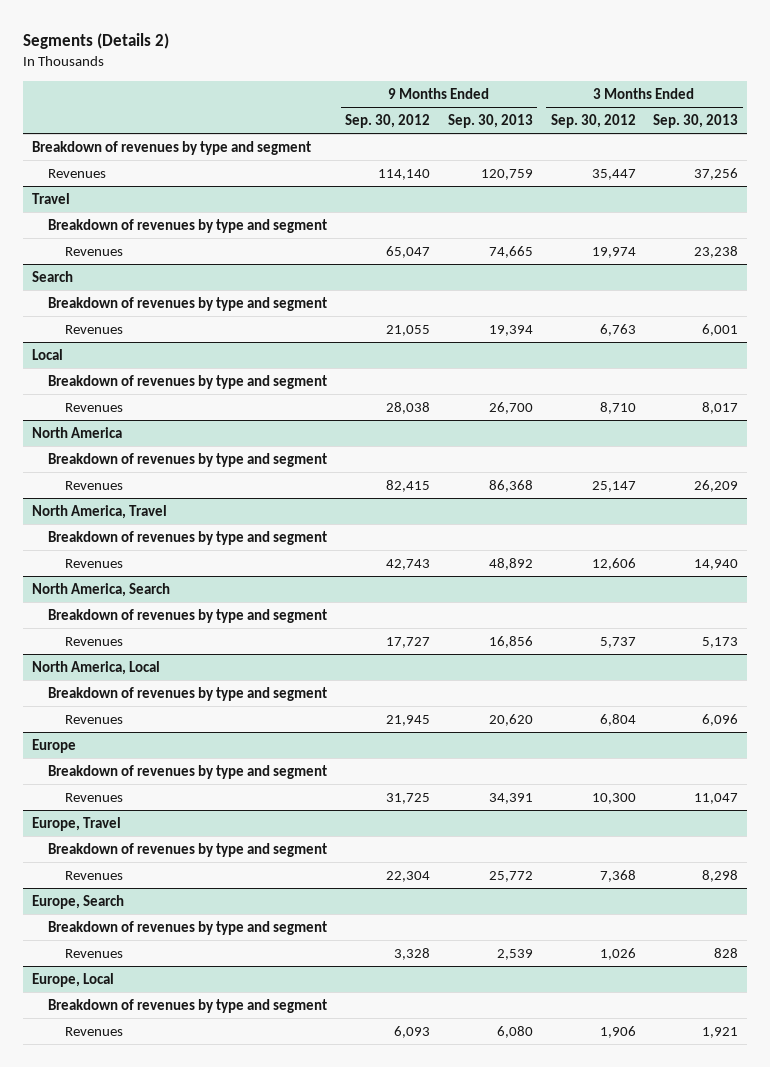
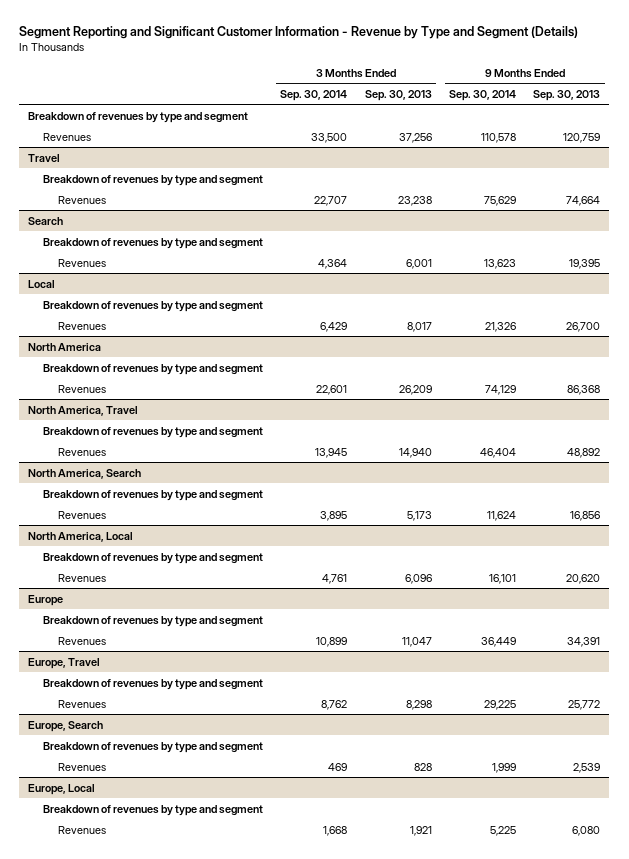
[22,32,169,49] Segments (Details 2) -> [19,26,579,40] Segment Reporting and Significant Customer Information - Revenue by Type and Segment (Details)
[345,114,431,129] Sep. 30, 2012 -> none
[550,114,636,129] Sep. 30, 2012 -> none
none -> [280,89,348,101] Sep. 30, 2014
none -> [449,89,517,101] Sep. 30, 2014
[488,245,533,258] 74,665 -> [566,195,601,206] 74,664
[488,324,533,336] 19,394 -> [569,258,601,269] 19,395

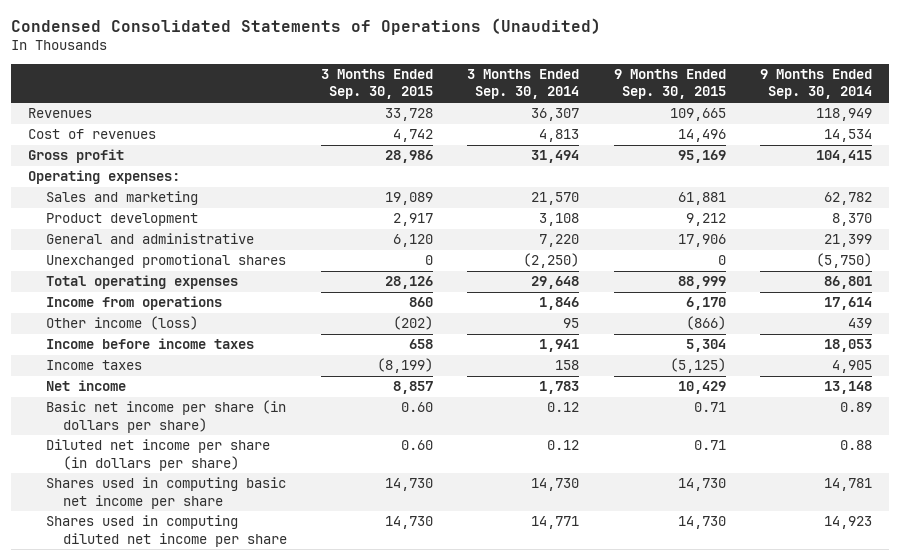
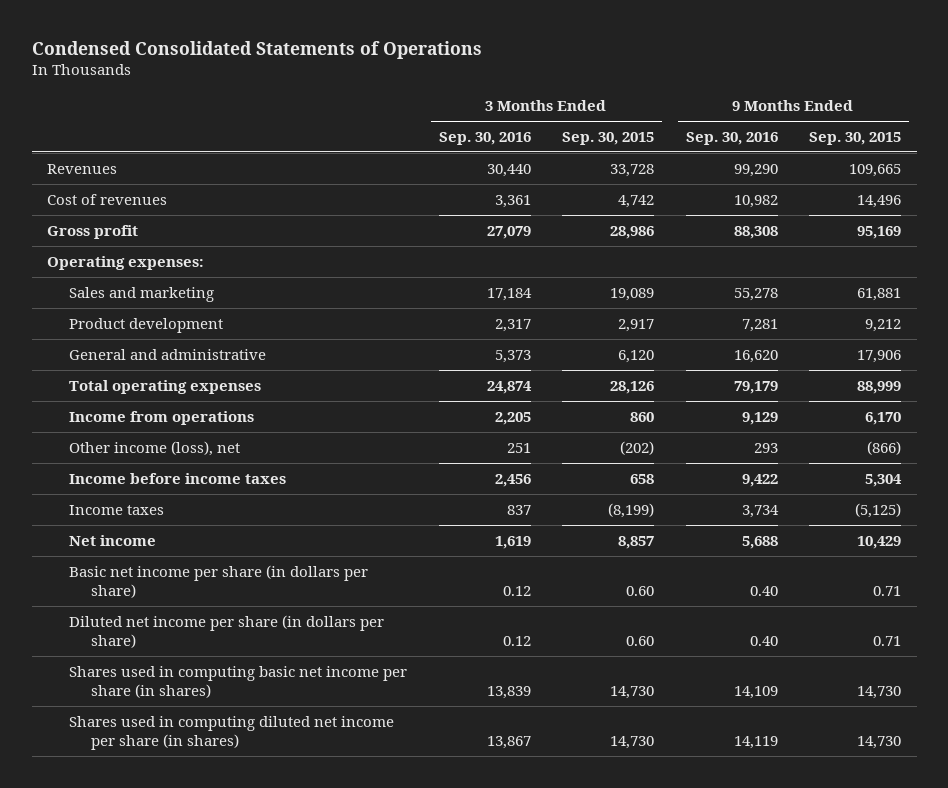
[11,18,602,36] Condensed Consolidated Statements of Operations (Unaudited) -> [31,40,482,59] Condensed Consolidated Statements of Operations
[467,69,580,100] 3 Months Ended Sep. 30, 2014 -> none
[760,69,873,100] 9 Months Ended Sep. 30, 2014 -> none
none -> [438,132,531,146] Sep. 30, 2016
none -> [685,132,778,146] Sep. 30, 2016
[45,254,286,269] Unexchanged promotional shares -> none
[45,316,198,331] Other income (loss) -> [69,440,241,456] Other income (loss), net
[45,477,286,509] Shares used in computing basic net income per share -> [69,665,408,698] Shares used in computing basic net income per share (in shares)
[45,515,287,547] Shares used in computing diluted net income per share -> [69,715,395,750] Shares used in computing diluted net income per share (in shares)

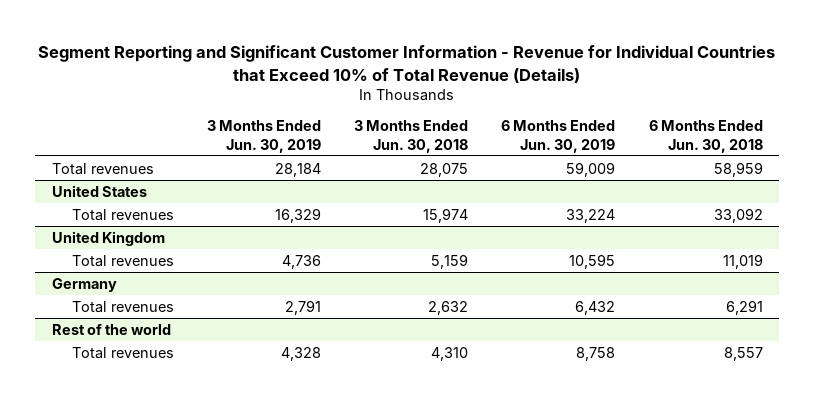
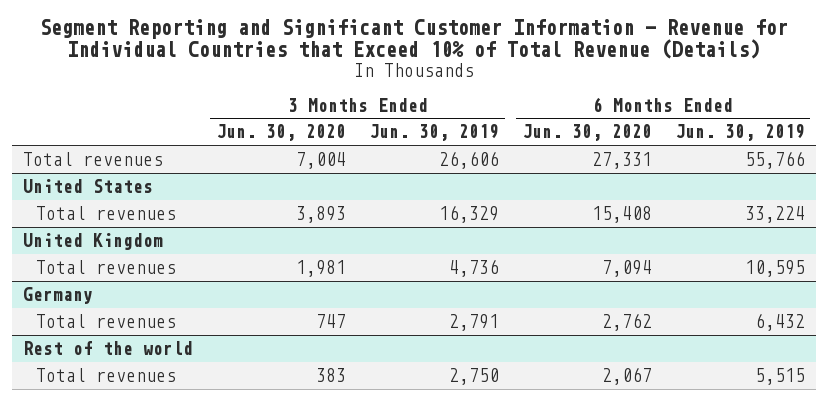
[354,120,469,153] 3 Months Ended Jun. 30, 2018 -> none
[648,120,763,153] 6 Months Ended Jun. 30, 2018 -> none
none -> [216,124,347,142] Jun. 30, 2020
none -> [521,124,652,142] Jun. 30, 2020
[275,162,322,177] 28,184 -> [438,151,499,170] 26,606
[566,161,616,177] 59,009 -> [744,151,805,170] 55,766
[281,346,322,361] 4,328 -> [448,368,499,386] 2,750
[576,346,616,361] 8,758 -> [754,368,805,386] 5,515

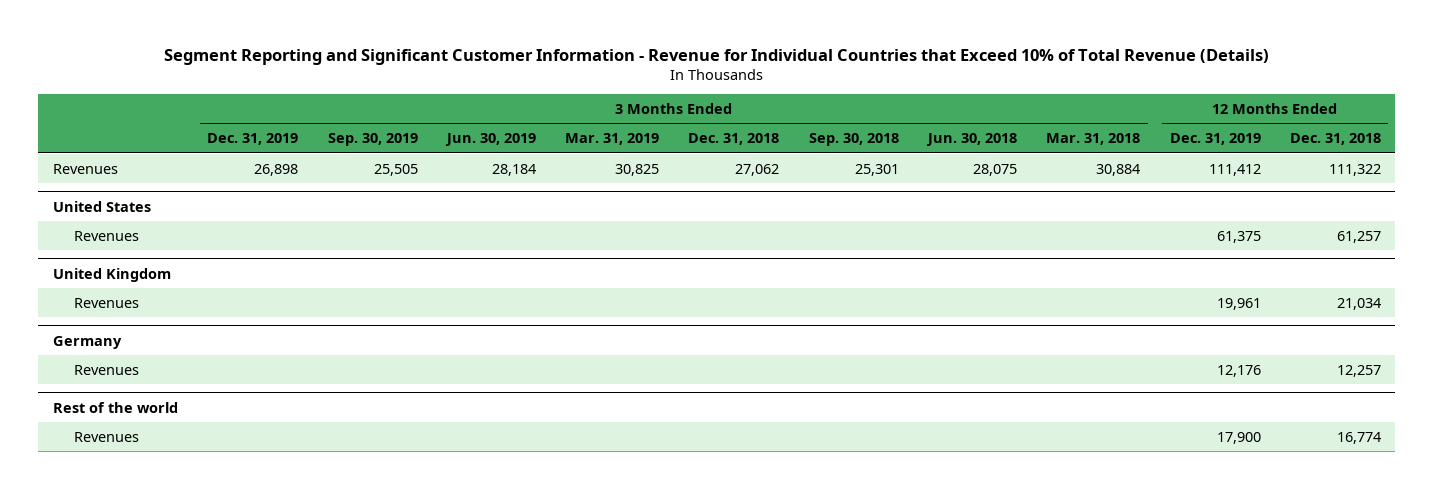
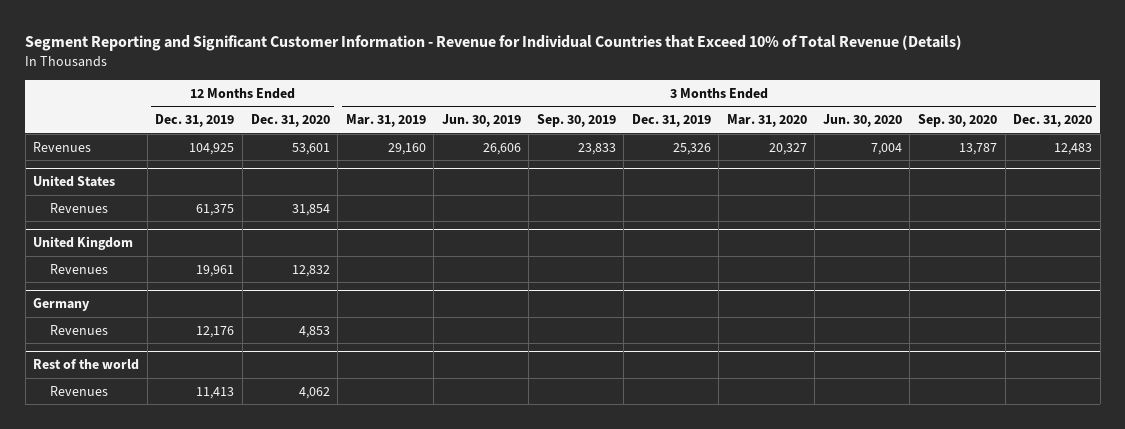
[688,133,780,146] Dec. 31, 2018 -> none
[808,133,899,147] Sep. 30, 2018 -> none
[925,133,1017,147] Jun. 30, 2018 -> none
[1046,133,1141,146] Mar. 31, 2018 -> none
[1289,133,1381,146] Dec. 31, 2018 -> none
none -> [250,114,330,128] Dec. 31, 2020
none -> [726,114,807,128] Mar. 31, 2020
none -> [822,114,902,128] Jun. 30, 2020
none -> [918,114,998,128] Sep. 30, 2020
none -> [1013,114,1093,128] Dec. 31, 2020
[254,163,299,176] 26,898 -> [672,142,711,155] 25,326
[373,163,418,176] 25,505 -> [577,142,616,155] 23,833
[491,163,536,176] 28,184 -> [482,142,521,155] 26,606
[615,163,660,176] 30,825 -> [387,142,426,155] 29,160
[1208,163,1261,176] 111,412 -> [189,142,235,155] 104,925
[1216,431,1261,444] 17,900 -> [196,386,235,399] 11,413

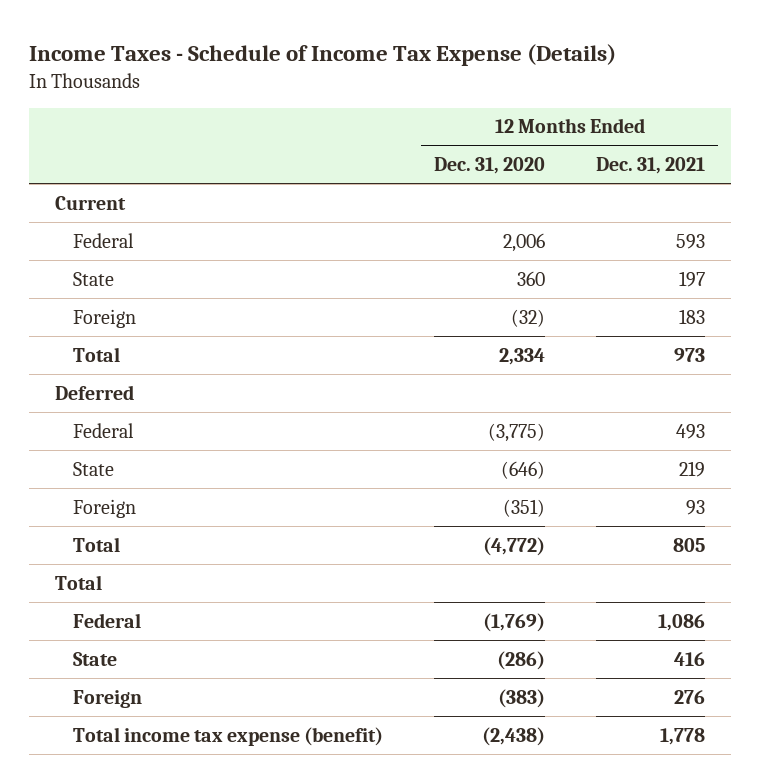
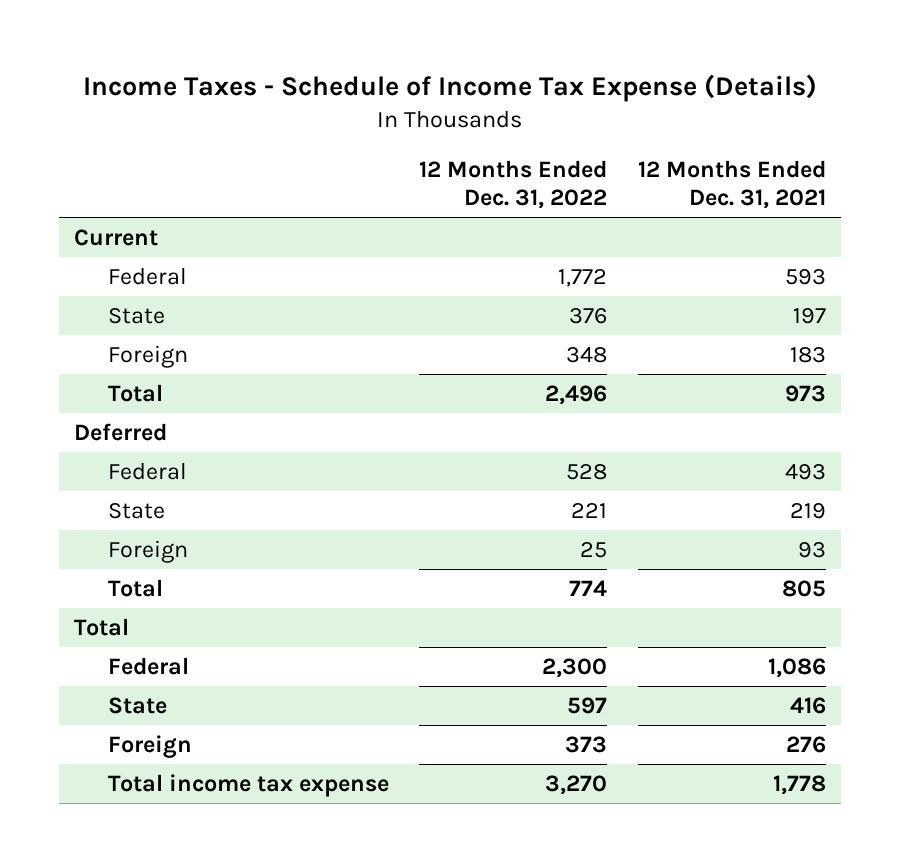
[433,157,545,175] Dec. 31, 2020 -> none
none -> [419,160,608,210] 12 Months Ended Dec. 31, 2022
[72,726,383,746] Total income tax expense (benefit) -> [107,774,389,798] Total income tax expense

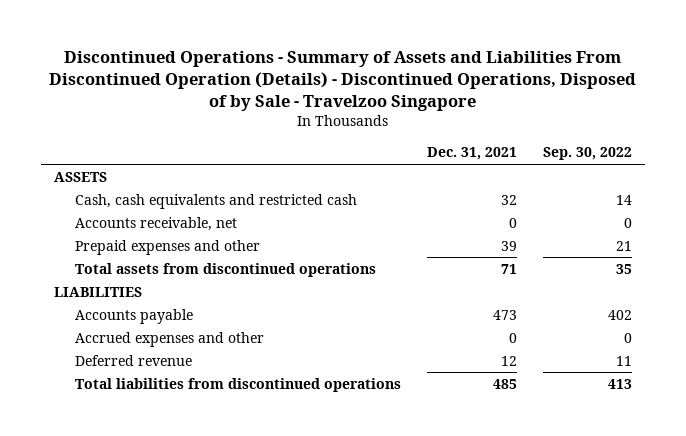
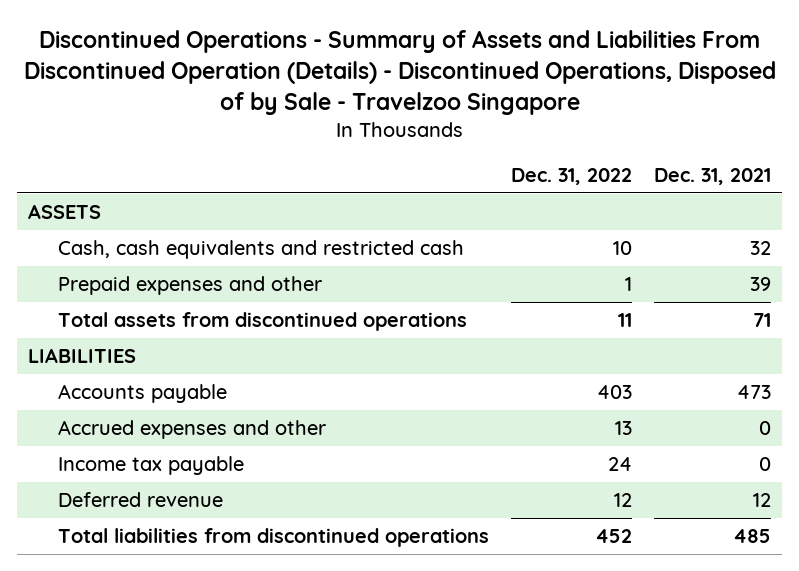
[542,147,632,161] Sep. 30, 2022 -> none
none -> [511,167,633,185] Dec. 31, 2022
[74,216,237,231] Accounts receivable, net -> none
none -> [57,456,244,476] Income tax payable

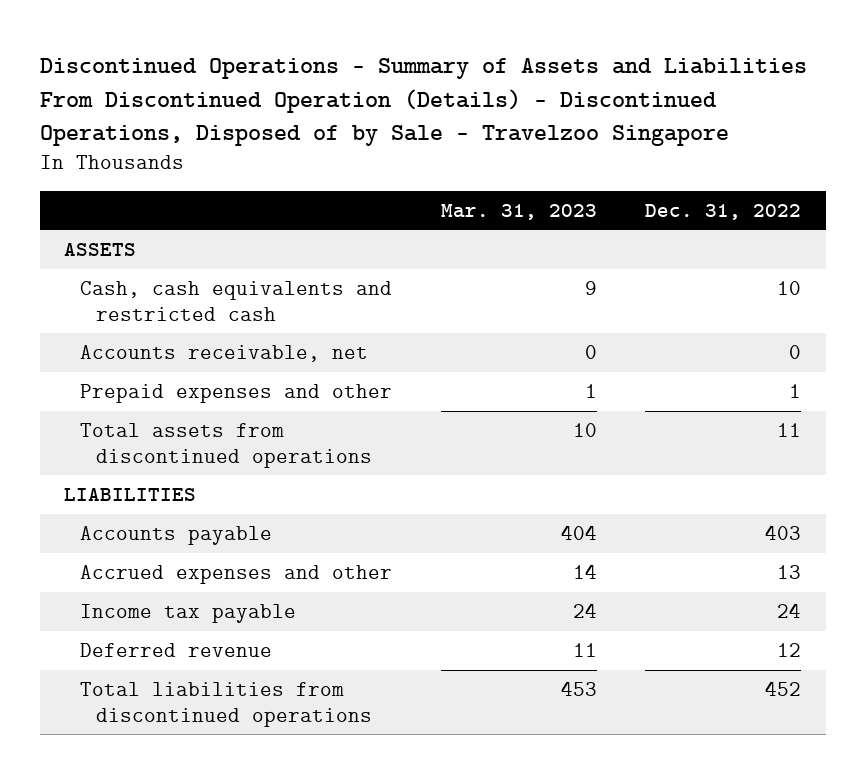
[654,167,772,185] Dec. 31, 2021 -> none
none -> [440,203,597,220] Mar. 31, 2023
none -> [80,344,369,362] Accounts receivable, net

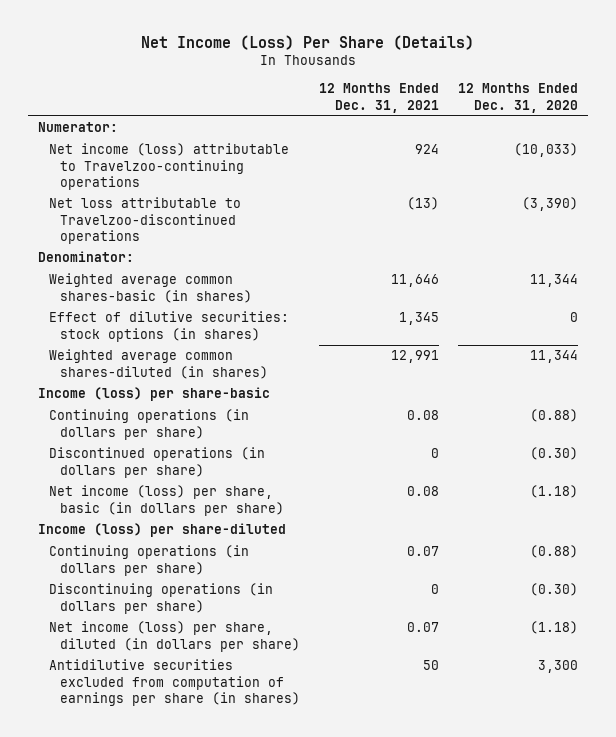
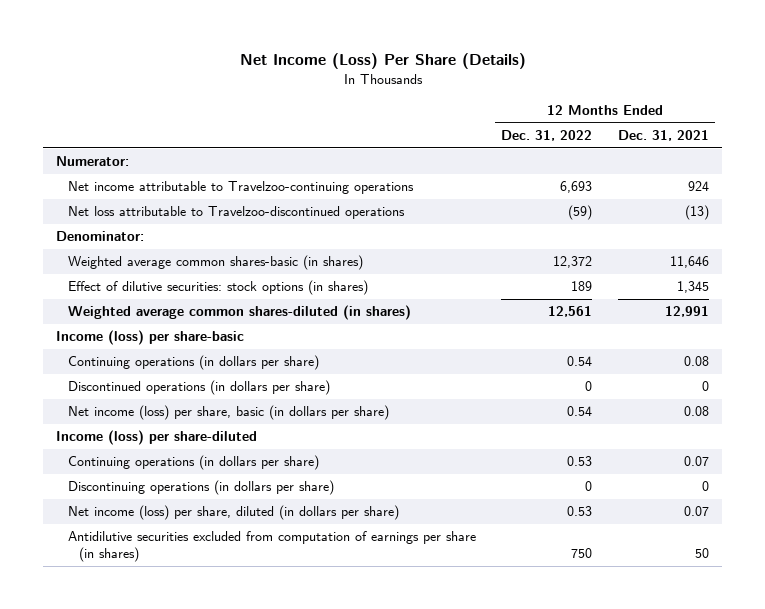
[457,83,578,113] 12 Months Ended Dec. 31, 2020 -> none
none -> [501,130,593,142] Dec. 31, 2022
[48,143,289,191] Net income (loss) attributable to Travelzoo-continuing operations -> [67,181,414,195] Net income attributable to Travelzoo-continuing operations

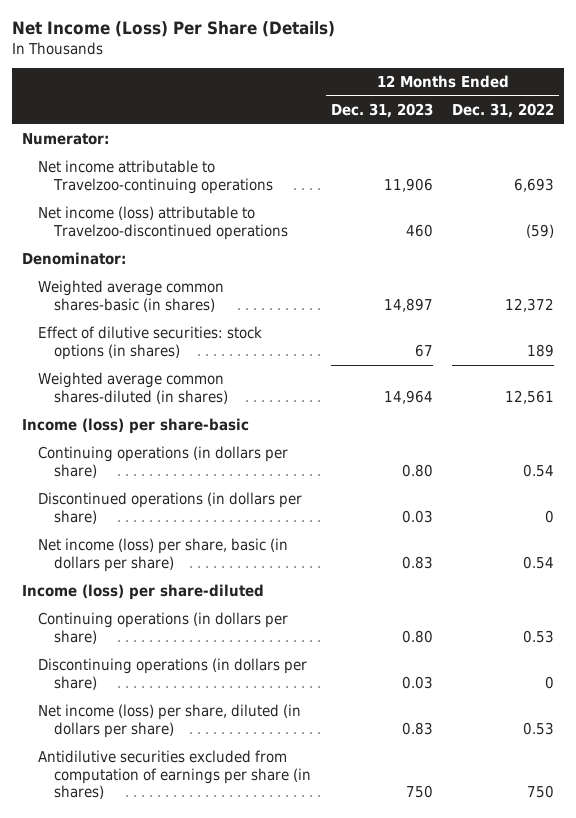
[617,130,709,142] Dec. 31, 2021 -> none
none -> [330,102,433,118] Dec. 31, 2023
[67,206,405,220] Net loss attributable to Travelzoo-discontinued operations -> [38,206,289,240] Net income (loss) attributable to Travelzoo-discontinued operations

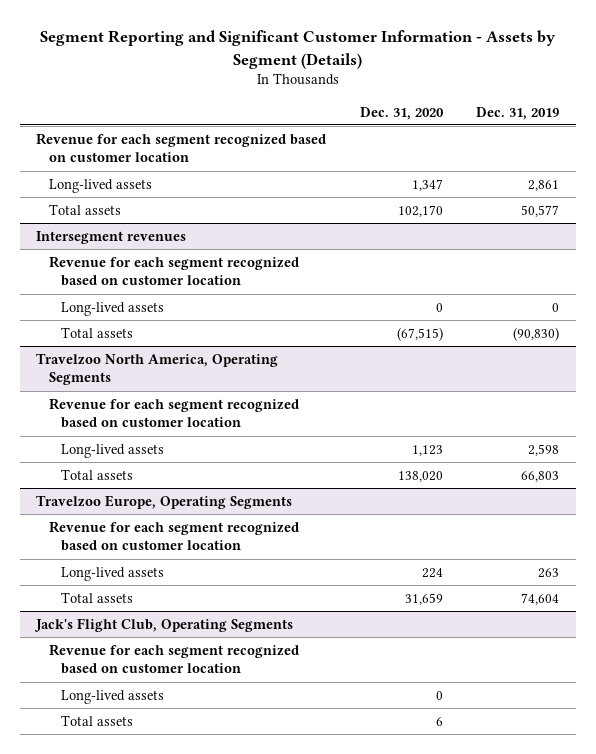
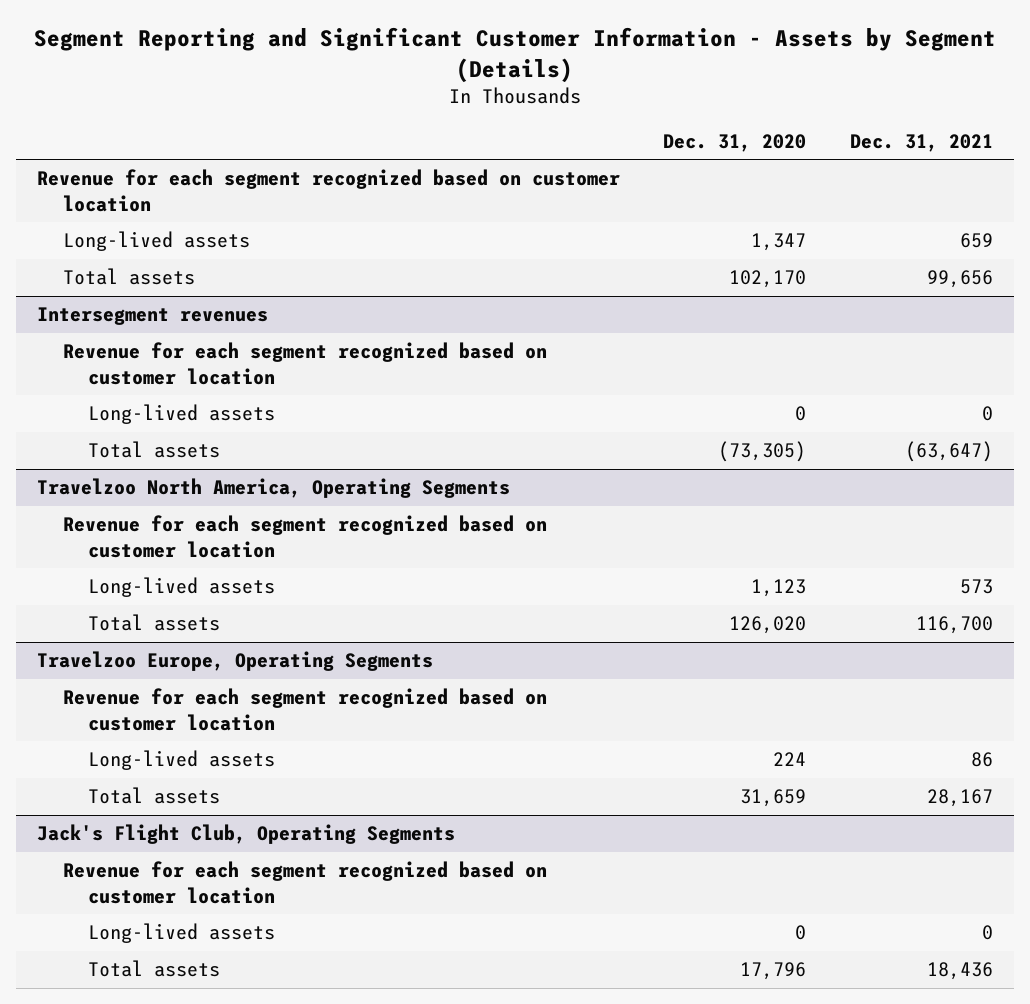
[476,106,560,120] Dec. 31, 2019 -> none
none -> [849,133,993,152] Dec. 31, 2021
[396,326,443,341] (67,515) -> [718,441,807,463] (73,305)
[397,470,443,482] 138,020 -> [729,616,807,635] 126,020
[435,716,443,726] 6 -> [740,962,807,981] 17,796

